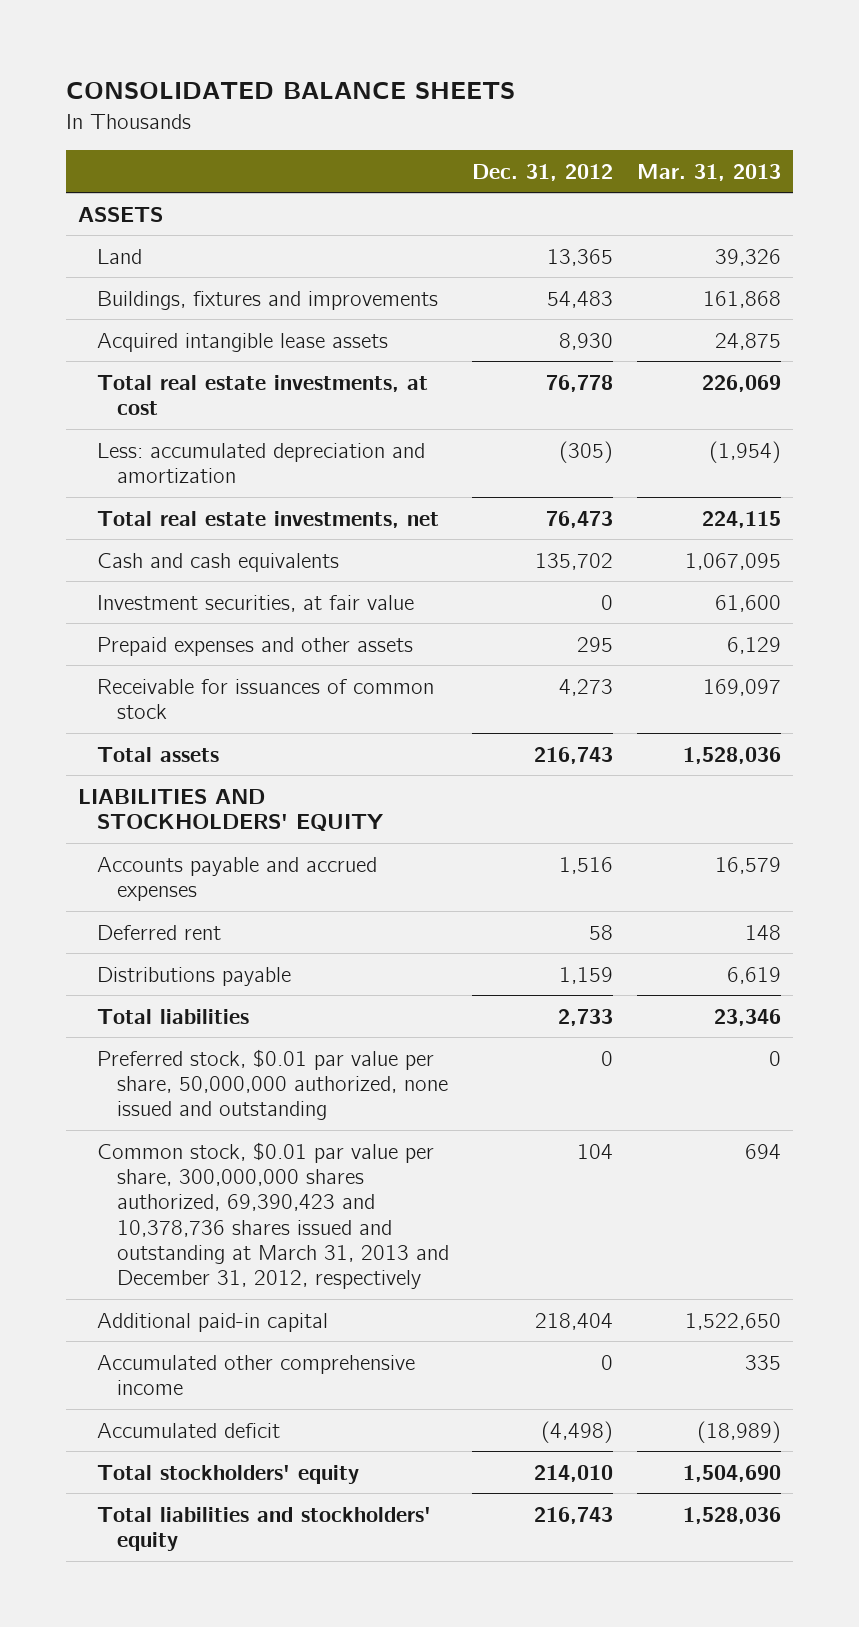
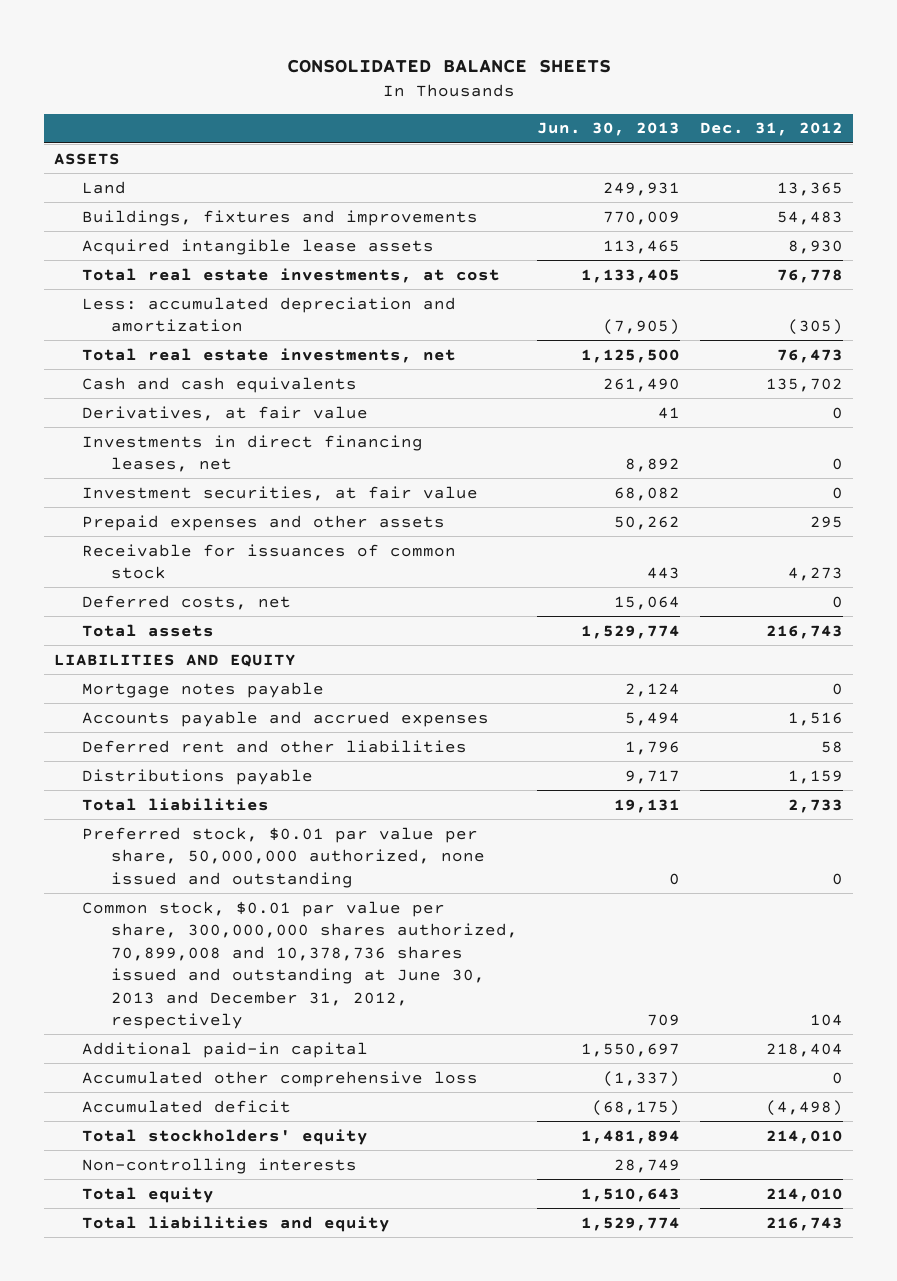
[637,163,782,181] Mar. 31, 2013 -> none
none -> [537,122,681,137] Jun. 30, 2013
none -> [82,405,369,421] Derivatives, at fair value
none -> [82,434,424,473] Investments in direct financing leases, net
none -> [82,594,292,610] Deferred costs, net
[77,788,385,831] LIABILITIES AND STOCKHOLDERS' EQUITY -> [54,653,297,667] LIABILITIES AND EQUITY
none -> [82,681,325,698] Mortgage notes payable
[97,924,222,940] Deferred rent -> [82,739,468,753] Deferred rent and other liabilities
[97,1141,449,1290] Common stock, $0.01 par value per share, 300,000,000 shares authorized, 69,390,423 and 10,378,736 shares issued and outstanding at March 31, 2013 and December 31, 2012, respectively -> [82,900,518,1030] Common stock, $0.01 par value per share, 300,000,000 shares authorized, 70,899,008 and 10,378,736 shares issued and outstanding at June 30, 2013 and December 31, 2012, respectively
[97,1354,416,1395] Accumulated other comprehensive income -> [82,1070,479,1087] Accumulated other comprehensive loss
none -> [82,1157,358,1174] Non-controlling interests
none -> [82,1186,215,1203] Total equity
[97,1506,432,1551] Total liabilities and stockholders' equity -> [82,1215,391,1232] Total liabilities and equity

